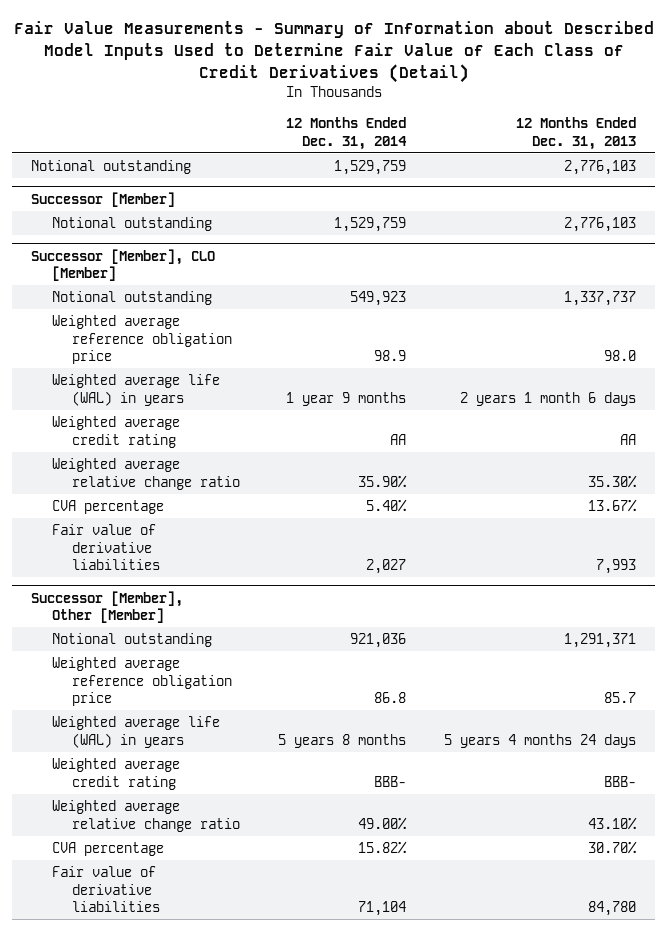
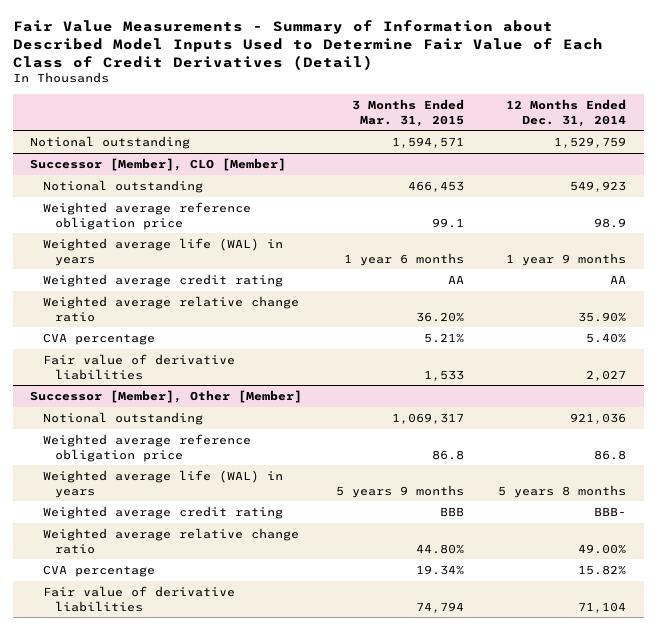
[515,117,636,150] 12 Months Ended Dec. 31, 2013 -> none
none -> [352,98,465,127] 3 Months Ended Mar. 31, 2015
[31,191,176,207] Successor [Member] -> none
[51,216,212,231] Notional outstanding -> none

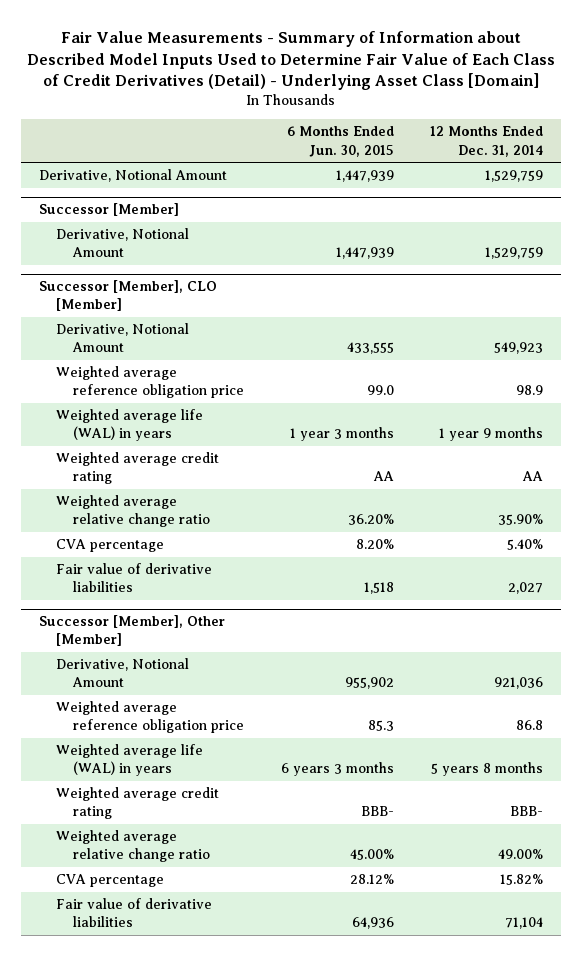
[12,19,603,70] Fair Value Measurements - Summary of Information about Described Model Inputs Used to Determine Fair Value of Each Class of Credit Derivatives (Detail) -> [27,30,556,91] Fair Value Measurements - Summary of Information about Described Model Inputs Used to Determine Fair Value of Each Class of Credit Derivatives (Detail) - Underlying Asset Class [Domain]
[352,98,465,127] 3 Months Ended Mar. 31, 2015 -> none
none -> [286,126,394,157] 6 Months Ended Jun. 30, 2015
[30,135,191,149] Notional outstanding -> [39,169,228,183] Derivative, Notional Amount
none -> [39,203,180,217] Successor [Member]
none -> [56,228,190,258] Derivative, Notional Amount
[42,179,203,193] Notional outstanding -> [56,323,190,353] Derivative, Notional Amount
[42,411,203,425] Notional outstanding -> [56,658,190,688] Derivative, Notional Amount

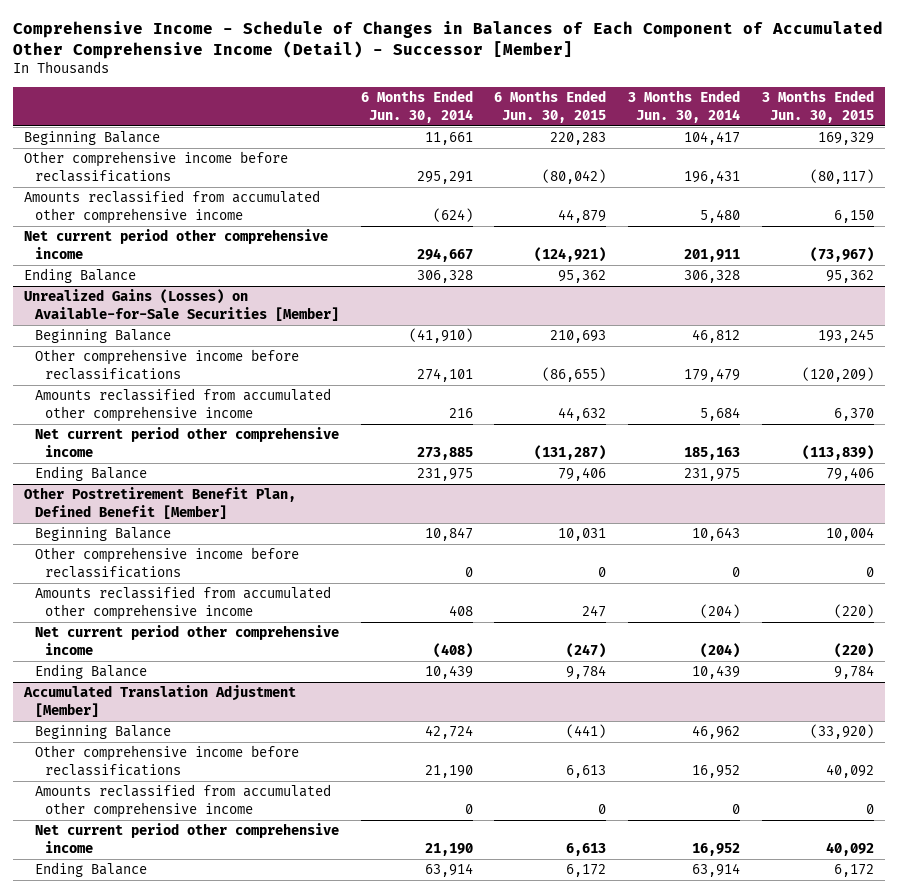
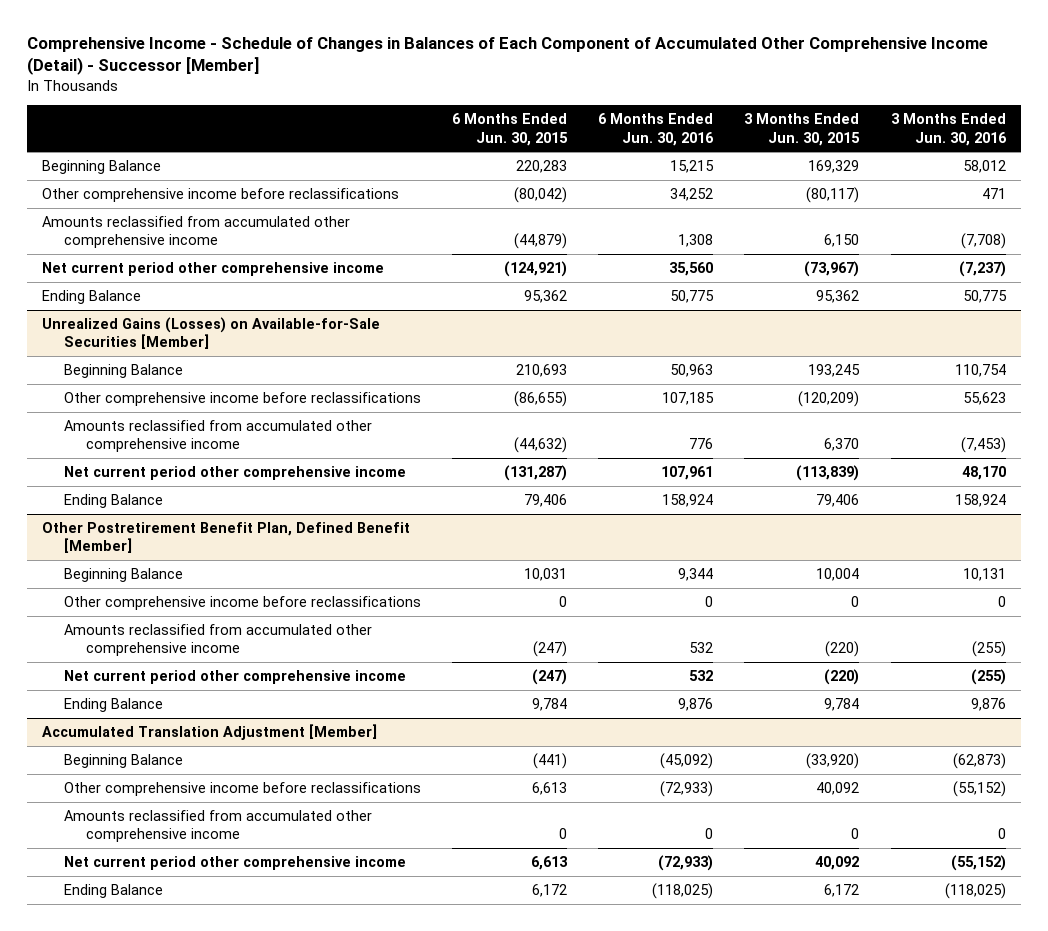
[360,90,473,123] 6 Months Ended Jun. 30, 2014 -> none
[628,90,741,123] 3 Months Ended Jun. 30, 2014 -> none
none -> [598,113,715,146] 6 Months Ended Jun. 30, 2016
none -> [890,113,1007,146] 3 Months Ended Jun. 30, 2016
[558,208,607,223] 44,879 -> [514,233,568,250] (44,879)
[558,406,607,421] 44,632 -> [514,437,568,454] (44,632)
[582,604,607,617] 247 -> [533,641,568,658] (247)

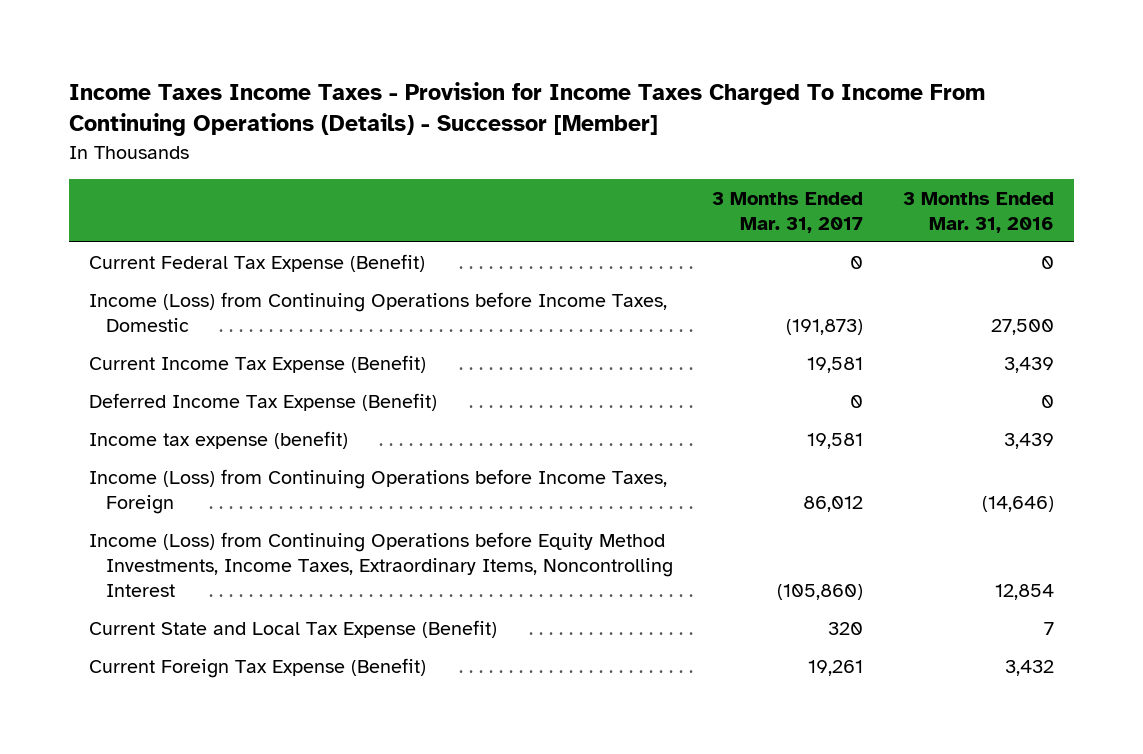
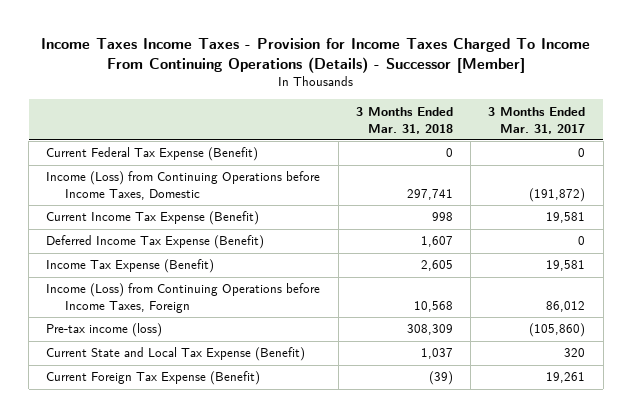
[902,191,1054,233] 3 Months Ended Mar. 31, 2016 -> none
none -> [355,106,453,134] 3 Months Ended Mar. 31, 2018
[786,318,864,335] (191,873) -> [529,188,586,203] (191,872)
[89,430,349,449] Income tax expense (benefit) -> [46,259,215,274] Income Tax Expense (Benefit)
[89,531,673,597] Income (Loss) from Continuing Operations before Equity Method Investments, Income Taxes, Extraordinary Items, Noncontrolling Interest -> [46,323,163,338] Pre-tax income (loss)

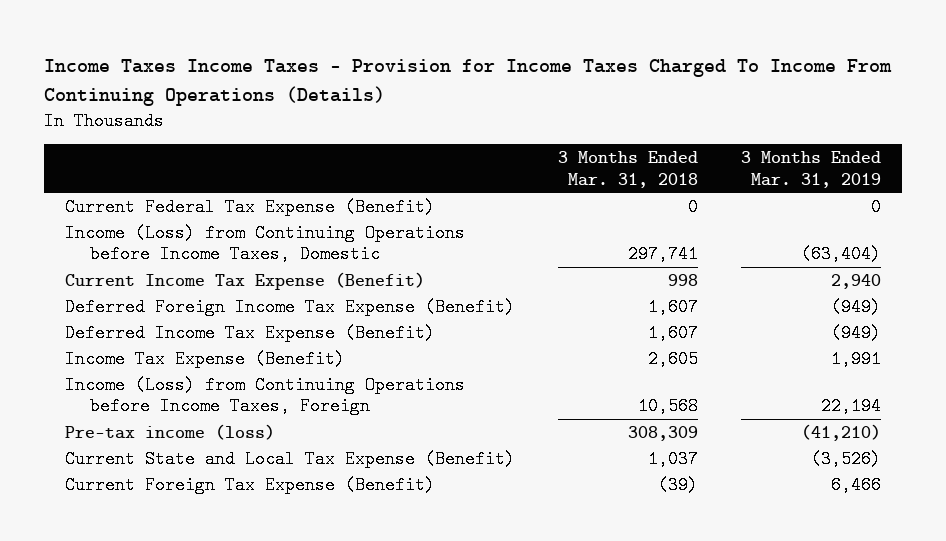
[40,37,590,73] Income Taxes Income Taxes - Provision for Income Taxes Charged To Income From Continuing Operations (Details) - Successor [Member] -> [43,59,892,107] Income Taxes Income Taxes - Provision for Income Taxes Charged To Income From Continuing Operations (Details)
[488,106,586,134] 3 Months Ended Mar. 31, 2017 -> none
none -> [740,151,881,188] 3 Months Ended Mar. 31, 2019
none -> [65,297,516,316] Deferred Foreign Income Tax Expense (Benefit)

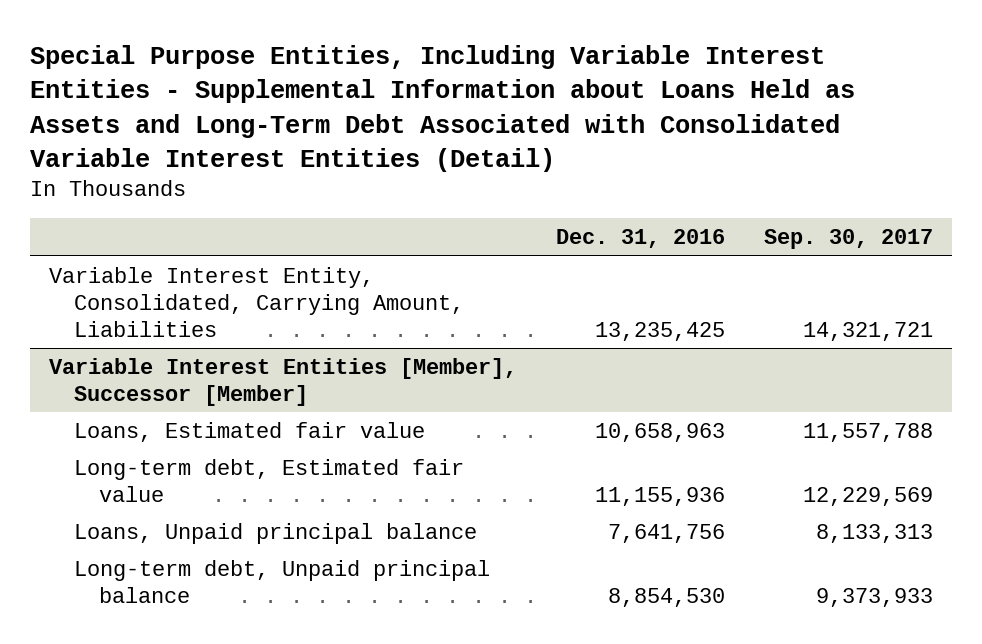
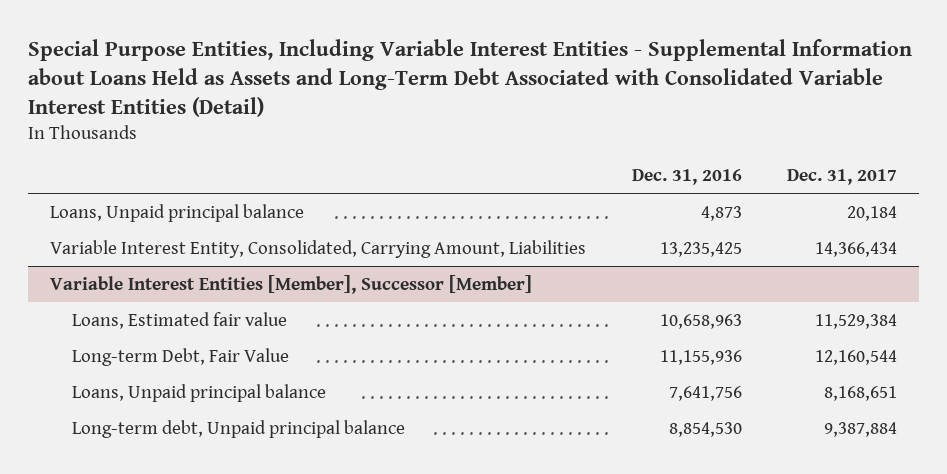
[763,229,933,250] Sep. 30, 2017 -> none
none -> [786,169,897,186] Dec. 31, 2017
none -> [50,203,305,222] Loans, Unpaid principal balance
[74,458,465,502] Long-term debt, Estimated fair value -> [72,347,290,366] Long-term Debt, Fair Value

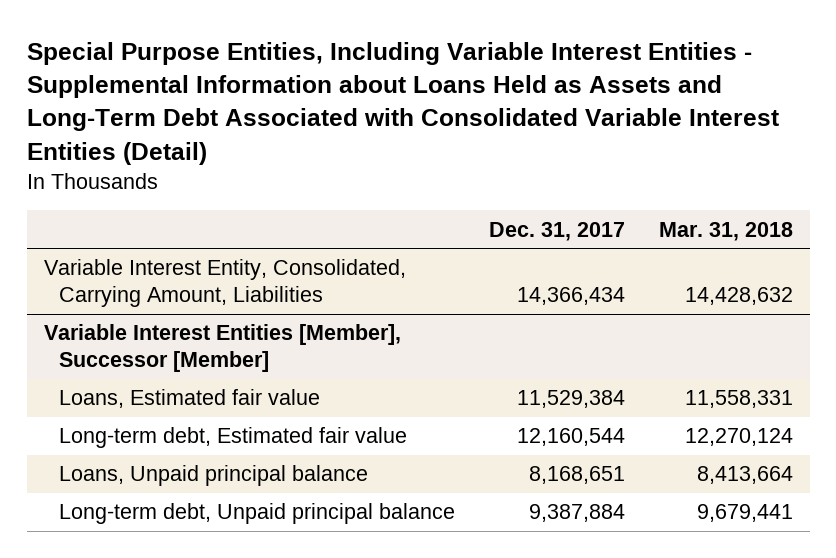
[631,169,742,186] Dec. 31, 2016 -> none
none -> [658,221,793,241] Mar. 31, 2018
[50,203,305,222] Loans, Unpaid principal balance -> none
[72,347,290,366] Long-term Debt, Fair Value -> [58,427,407,449] Long-term debt, Estimated fair value

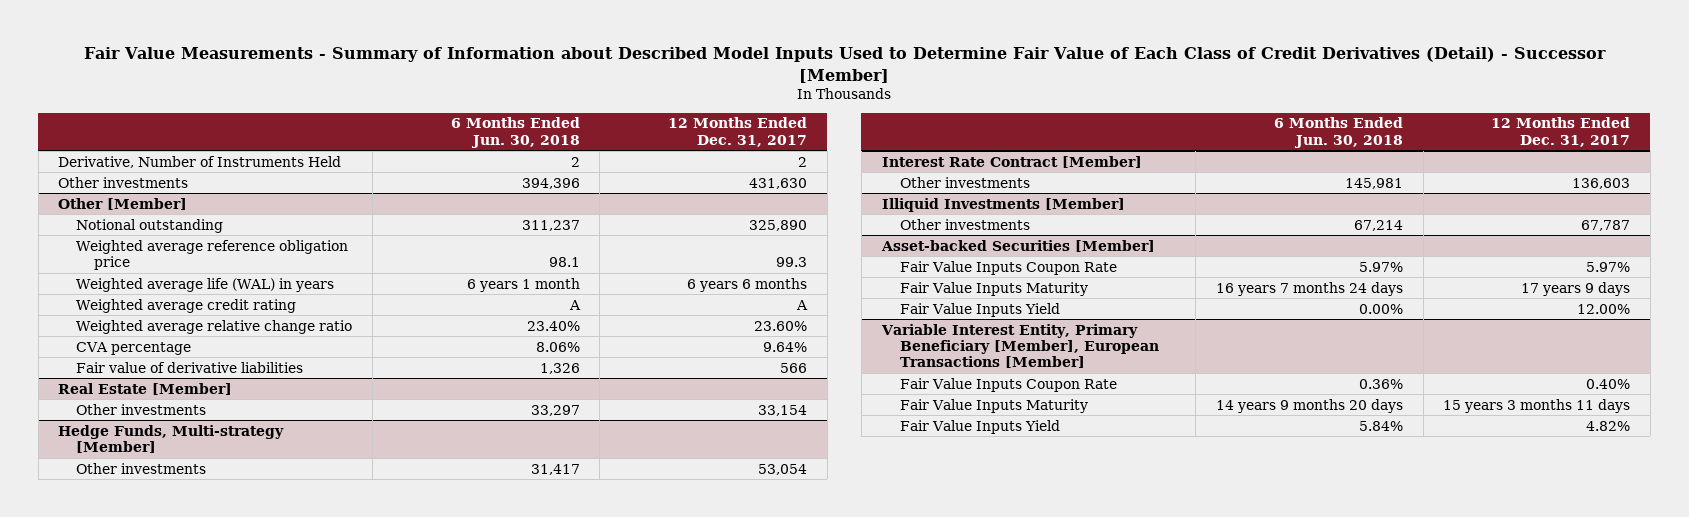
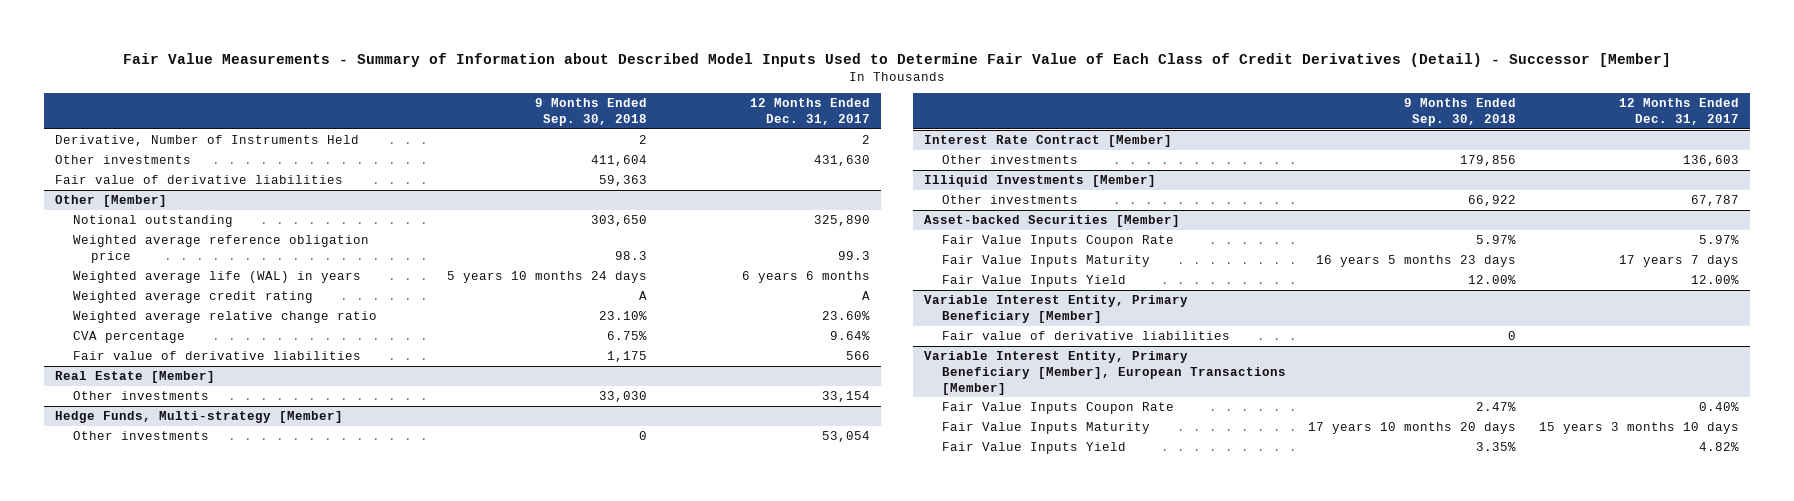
[450,117,580,148] 6 Months Ended Jun. 30, 2018 -> none
none -> [535,98,648,127] 9 Months Ended Sep. 30, 2018
none -> [55,175,344,185] Fair value of derivative liabilities
[1521,281,1631,296] 17 years 9 days -> [1618,255,1739,268] 17 years 7 days
none -> [923,295,1188,323] Variable Interest Entity, Primary Beneficiary [Member]
none -> [941,331,1230,341] Fair value of derivative liabilities
[1443,398,1631,413] 15 years 3 months 11 days -> [1538,422,1739,435] 15 years 3 months 10 days

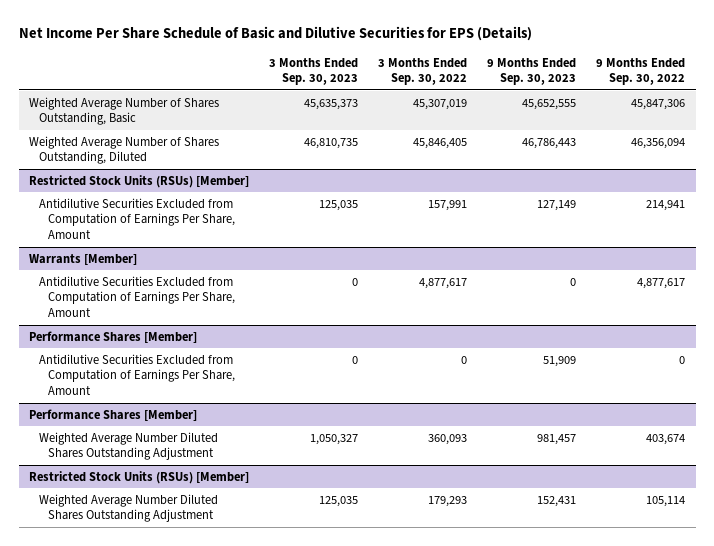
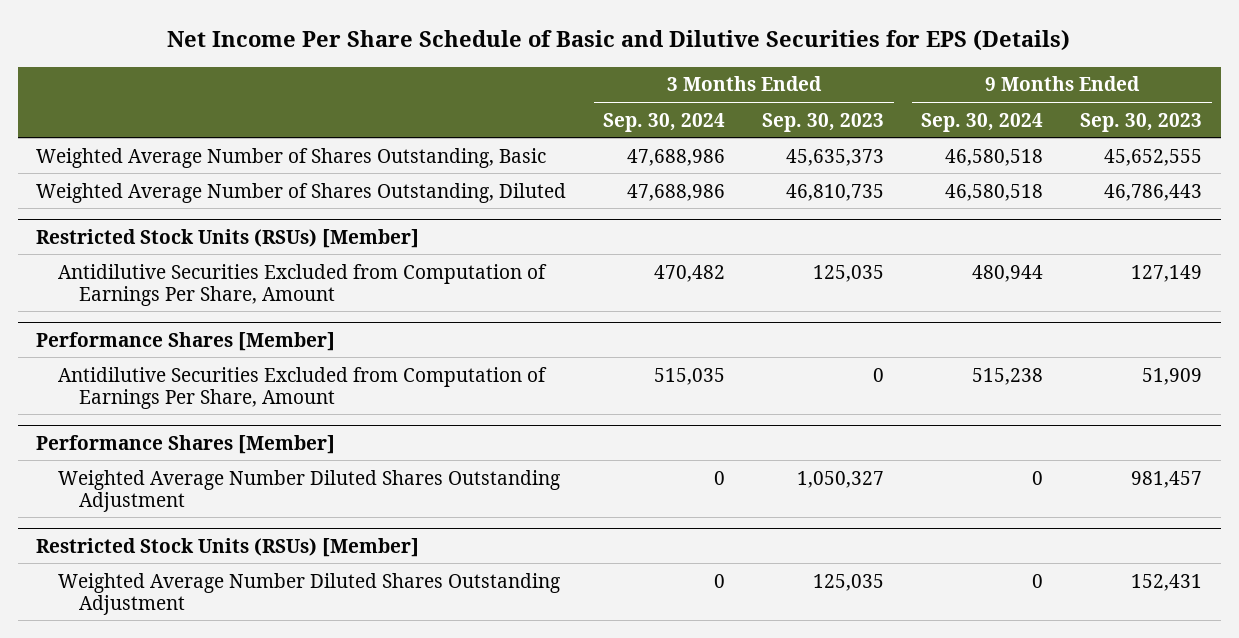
[378,57,468,86] 3 Months Ended Sep. 30, 2022 -> none
[596,57,686,86] 9 Months Ended Sep. 30, 2022 -> none
none -> [603,112,726,132] Sep. 30, 2024
none -> [921,112,1044,132] Sep. 30, 2024
[28,253,137,265] Warrants [Member] -> none
[38,275,236,318] Antidilutive Securities Excluded from Computation of Earnings Per Share, Amount -> none

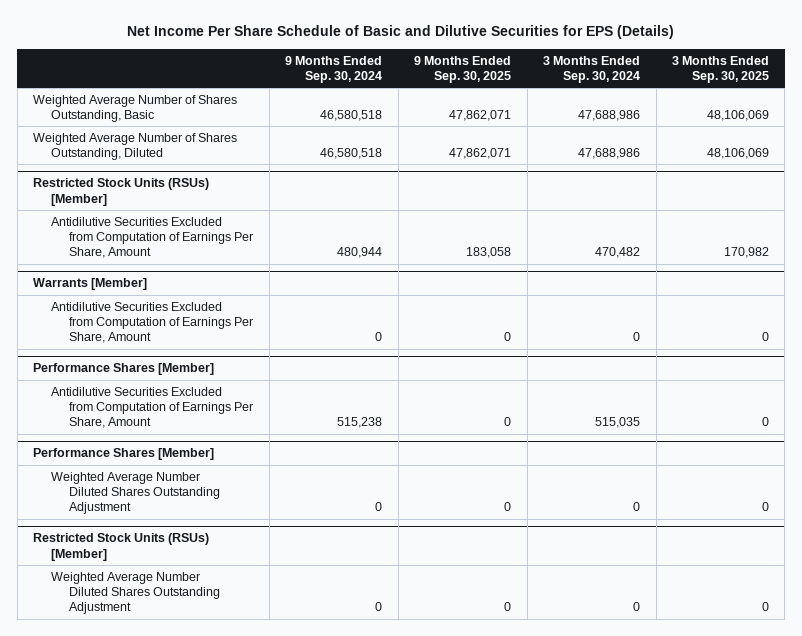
[762,112,885,132] Sep. 30, 2023 -> none
[1080,112,1203,132] Sep. 30, 2023 -> none
none -> [414,55,512,83] 9 Months Ended Sep. 30, 2025
none -> [671,55,769,83] 3 Months Ended Sep. 30, 2025
none -> [33,278,148,291] Warrants [Member]
none -> [51,301,254,344] Antidilutive Securities Excluded from Computation of Earnings Per Share, Amount

